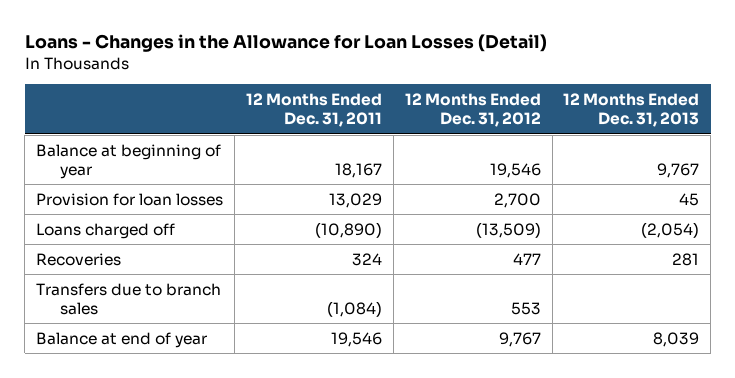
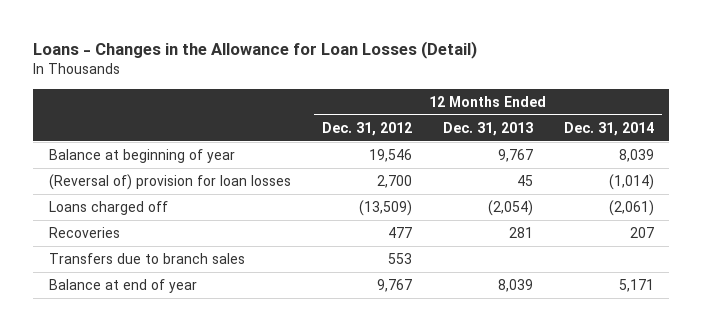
[245,93,382,128] 12 Months Ended Dec. 31, 2011 -> none
none -> [563,121,654,136] Dec. 31, 2014
[36,192,224,206] Provision for loan losses -> [48,174,291,191] (Reversal of) provision for loan losses

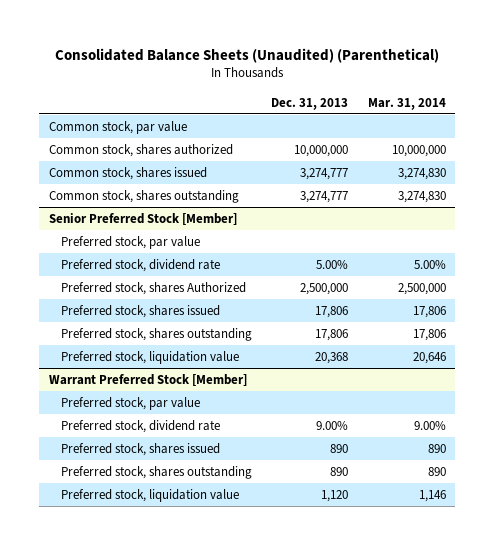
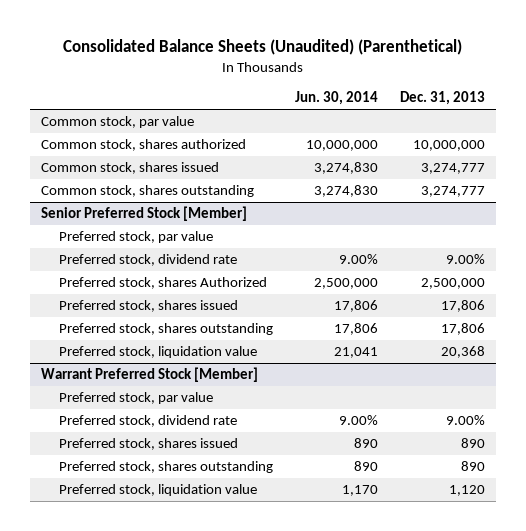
[367,97,446,110] Mar. 31, 2014 -> none
none -> [295,91,379,106] Jun. 30, 2014
[316,260,349,270] 5.00% -> [445,254,485,265] 9.00%

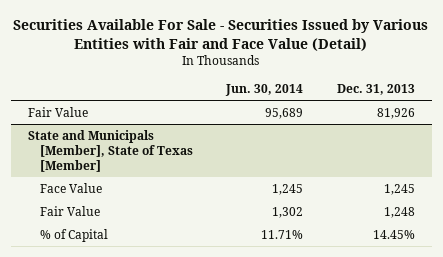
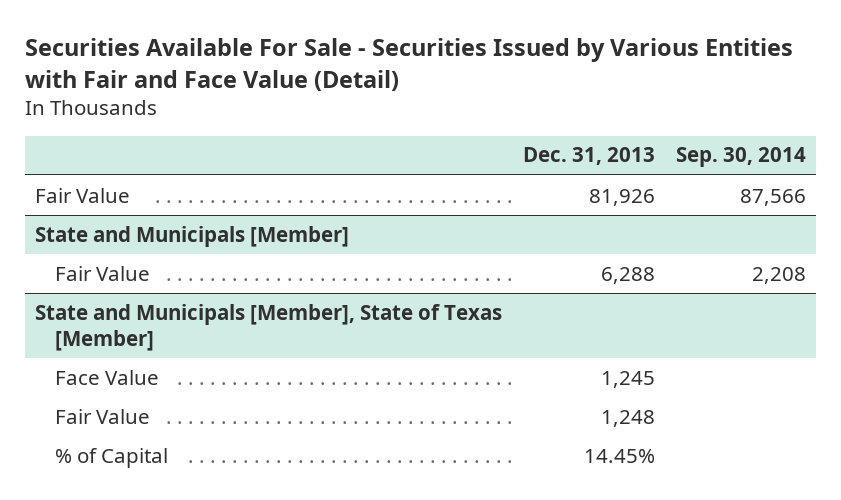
[225,83,304,96] Jun. 30, 2014 -> none
none -> [675,147,806,168] Sep. 30, 2014
none -> [35,225,350,247] State and Municipals [Member]
none -> [54,265,150,281] Fair Value

